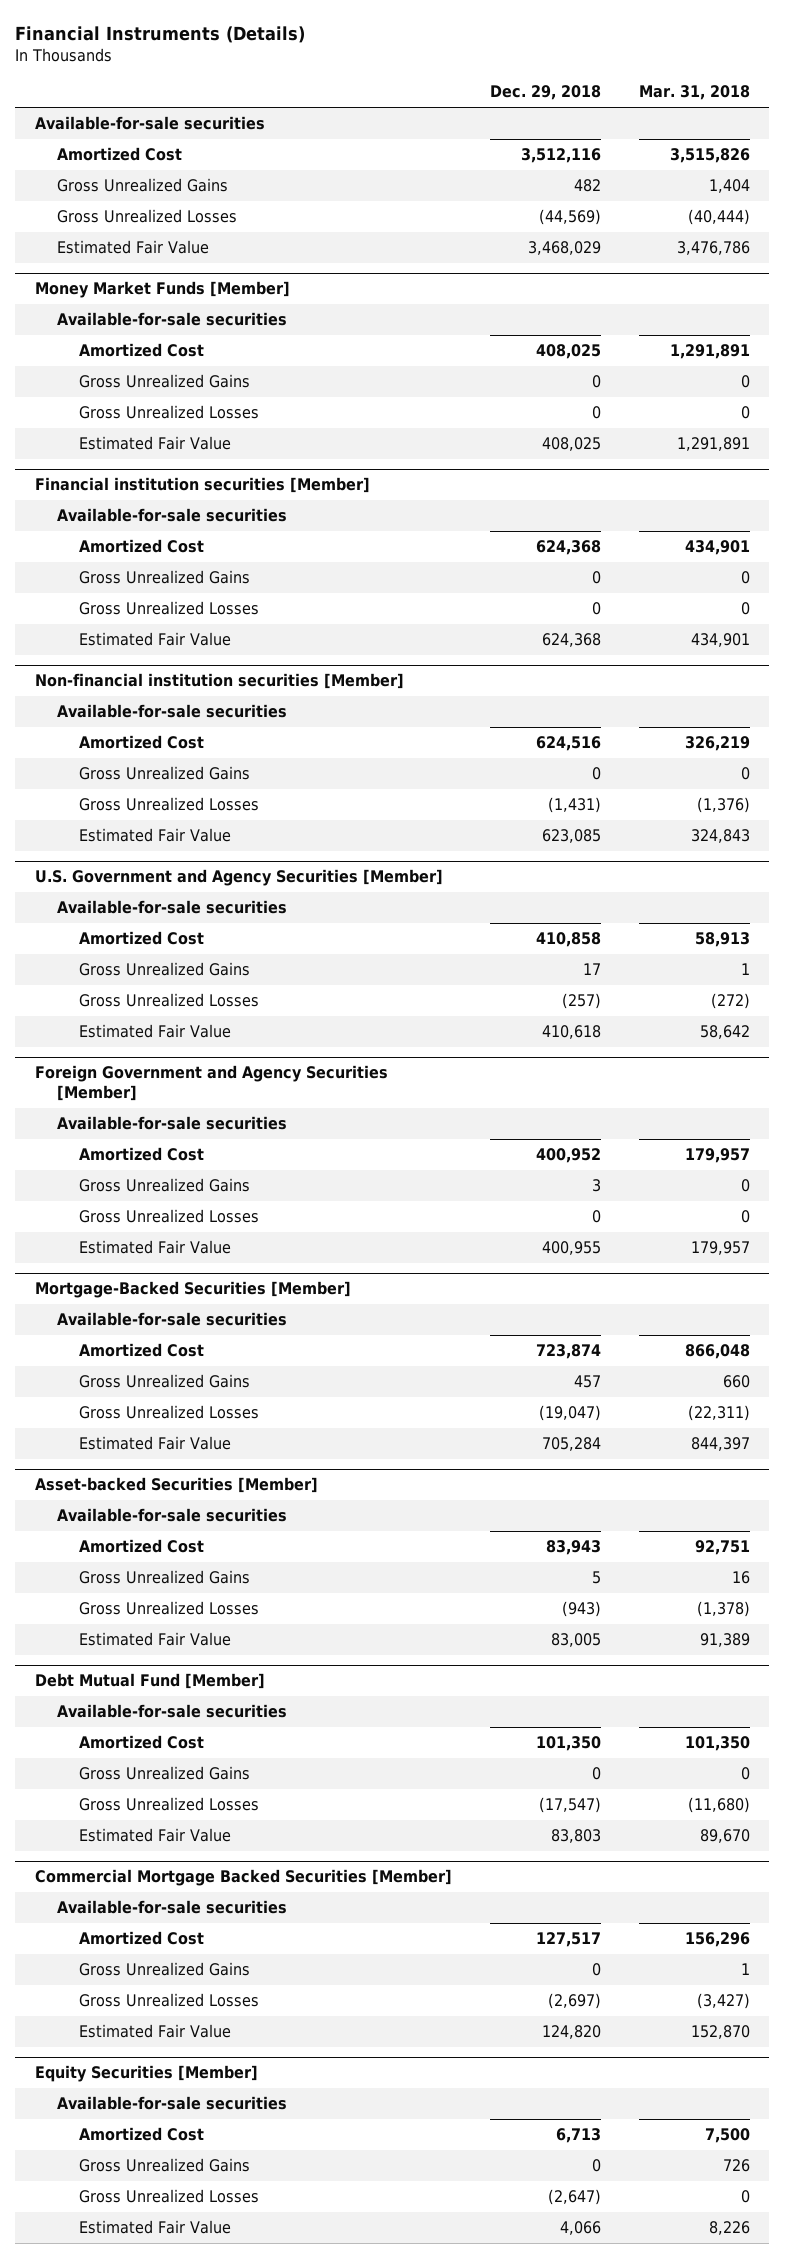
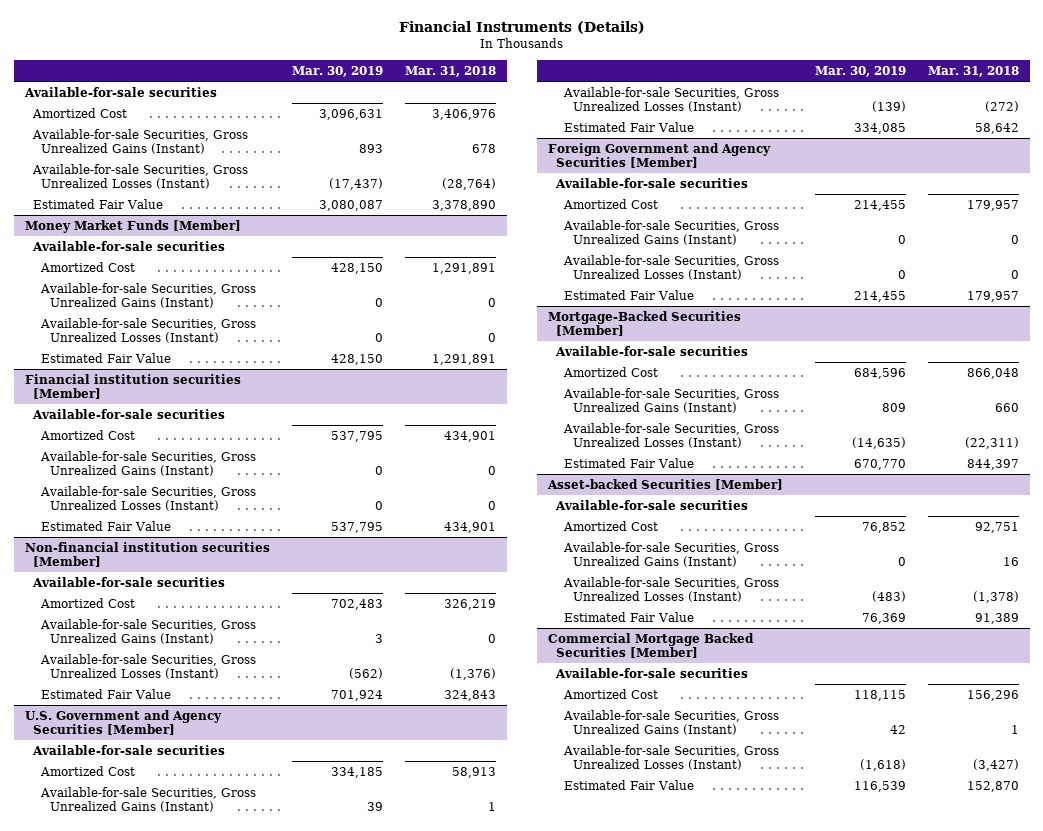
[489,85,601,101] Dec. 29, 2018 -> none
none -> [291,66,383,78] Mar. 30, 2019
[56,177,228,192] Gross Unrealized Gains -> none
[56,208,237,223] Gross Unrealized Losses -> none
[670,147,751,163] 3,515,826 -> [431,108,496,120] 3,406,976
none -> [32,128,249,154] Available-for-sale Securities, Gross Unrealized Gains (Instant)
none -> [32,163,249,189] Available-for-sale Securities, Gross Unrealized Losses (Instant)
[677,240,751,255] 3,476,786 -> [431,199,496,211] 3,378,890
[79,373,251,388] Gross Unrealized Gains -> none
[79,404,260,419] Gross Unrealized Losses -> none
none -> [40,282,257,308] Available-for-sale Securities, Gross Unrealized Gains (Instant)
none -> [40,317,257,343] Available-for-sale Securities, Gross Unrealized Losses (Instant)
[79,569,251,584] Gross Unrealized Gains -> none
[79,600,260,615] Gross Unrealized Losses -> none
none -> [40,450,257,476] Available-for-sale Securities, Gross Unrealized Gains (Instant)
none -> [40,485,257,511] Available-for-sale Securities, Gross Unrealized Losses (Instant)
[79,765,251,780] Gross Unrealized Gains -> none
none -> [40,618,257,644] Available-for-sale Securities, Gross Unrealized Gains (Instant)
[79,796,260,811] Gross Unrealized Losses -> [40,653,257,679] Available-for-sale Securities, Gross Unrealized Losses (Instant)
[79,961,251,976] Gross Unrealized Gains -> none
none -> [40,786,257,812] Available-for-sale Securities, Gross Unrealized Gains (Instant)
[79,992,260,1007] Gross Unrealized Losses -> [563,86,780,112] Available-for-sale Securities, Gross Unrealized Losses (Instant)
[79,1177,251,1192] Gross Unrealized Gains -> none
[79,1208,260,1223] Gross Unrealized Losses -> none
none -> [563,219,780,245] Available-for-sale Securities, Gross Unrealized Gains (Instant)
none -> [563,254,780,280] Available-for-sale Securities, Gross Unrealized Losses (Instant)
[79,1373,251,1388] Gross Unrealized Gains -> none
none -> [563,387,780,413] Available-for-sale Securities, Gross Unrealized Gains (Instant)
[79,1404,260,1419] Gross Unrealized Losses -> [563,422,780,448] Available-for-sale Securities, Gross Unrealized Losses (Instant)
[79,1569,251,1584] Gross Unrealized Gains -> none
none -> [563,541,780,567] Available-for-sale Securities, Gross Unrealized Gains (Instant)
[79,1600,260,1615] Gross Unrealized Losses -> [563,576,780,602] Available-for-sale Securities, Gross Unrealized Losses (Instant)
[34,1673,265,1690] Debt Mutual Fund [Member] -> none
[56,1703,287,1718] Available-for-sale securities -> none
[79,1734,205,1749] Amortized Cost -> none
[79,1765,251,1780] Gross Unrealized Gains -> none
[79,1796,260,1811] Gross Unrealized Losses -> none
[79,1827,232,1842] Estimated Fair Value -> none
[79,1961,251,1976] Gross Unrealized Gains -> none
none -> [563,709,780,735] Available-for-sale Securities, Gross Unrealized Gains (Instant)
[79,1992,260,2007] Gross Unrealized Losses -> [563,744,780,770] Available-for-sale Securities, Gross Unrealized Losses (Instant)
[34,2065,258,2083] Equity Securities [Member] -> none
[56,2095,287,2110] Available-for-sale securities -> none
[79,2126,205,2141] Amortized Cost -> none
[79,2157,251,2172] Gross Unrealized Gains -> none
[79,2188,260,2203] Gross Unrealized Losses -> none
[79,2219,232,2234] Estimated Fair Value -> none

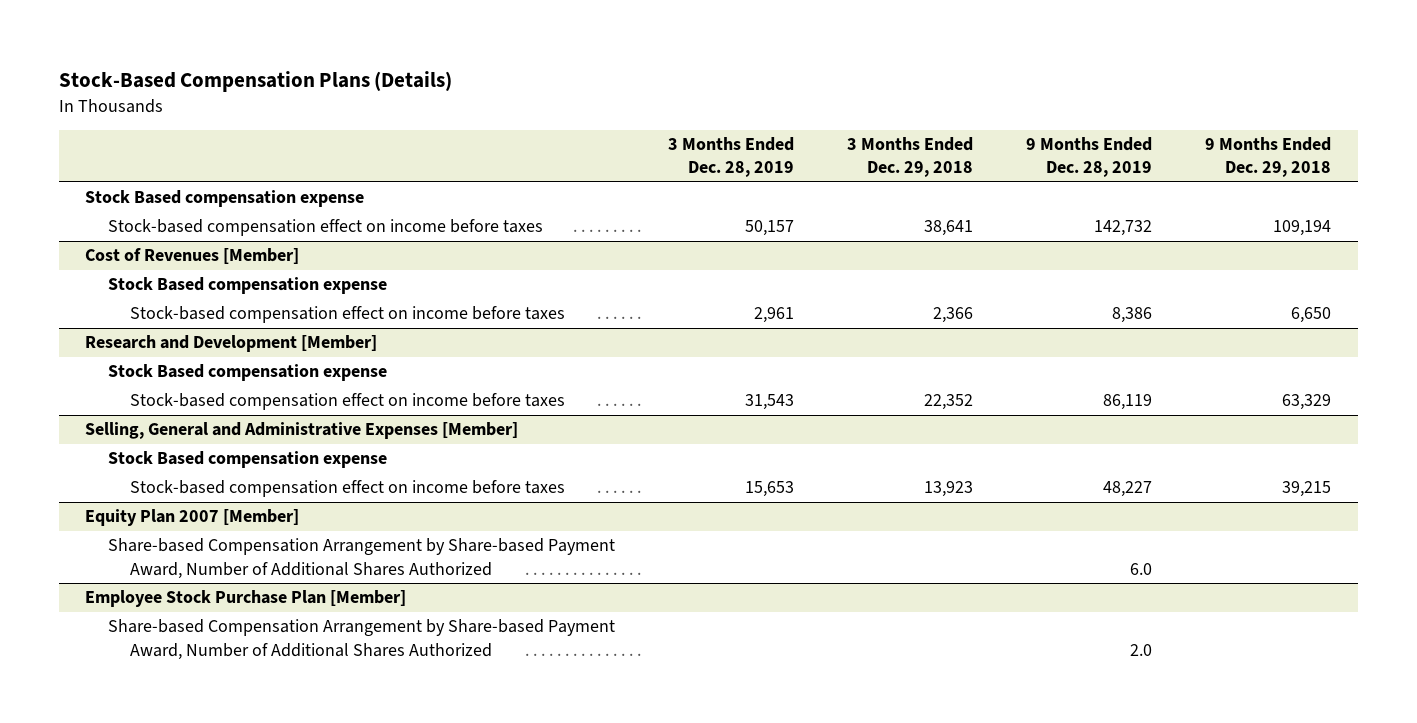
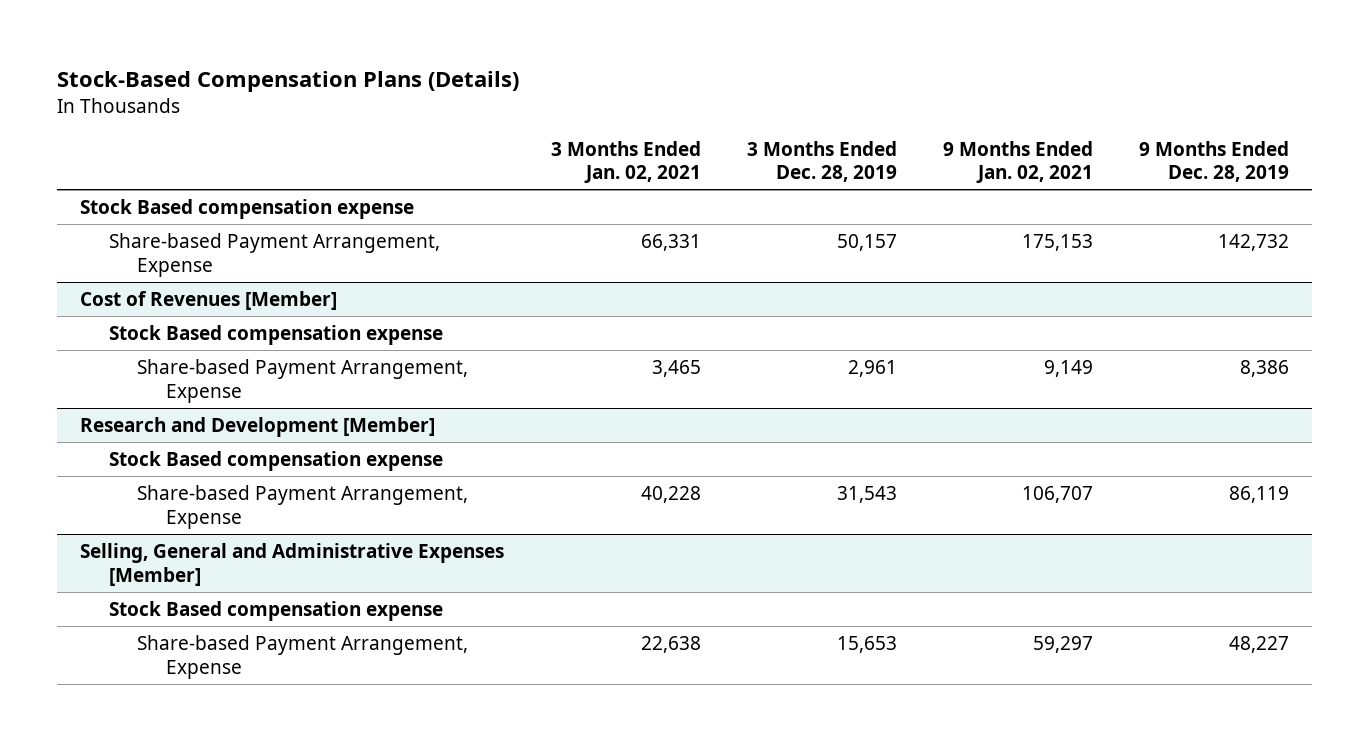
[846,137,973,178] 3 Months Ended Dec. 29, 2018 -> none
[1205,137,1332,178] 9 Months Ended Dec. 29, 2018 -> none
none -> [550,140,701,184] 3 Months Ended Jan. 02, 2021
none -> [942,140,1093,184] 9 Months Ended Jan. 02, 2021
[107,219,543,237] Stock-based compensation effect on income before taxes -> [108,232,440,277] Share-based Payment Arrangement, Expense
[129,306,565,324] Stock-based compensation effect on income before taxes -> [137,358,469,403] Share-based Payment Arrangement, Expense
[129,393,565,411] Stock-based compensation effect on income before taxes -> [137,484,469,529] Share-based Payment Arrangement, Expense
[85,509,300,527] Equity Plan 2007 [Member] -> none
[107,538,615,579] Share-based Compensation Arrangement by Share-based Payment Award, Number of Additional Shares Authorized -> none
[85,590,407,608] Employee Stock Purchase Plan [Member] -> none
[107,619,615,660] Share-based Compensation Arrangement by Share-based Payment Award, Number of Additional Shares Authorized -> none
[129,480,565,498] Stock-based compensation effect on income before taxes -> [137,634,469,679] Share-based Payment Arrangement, Expense

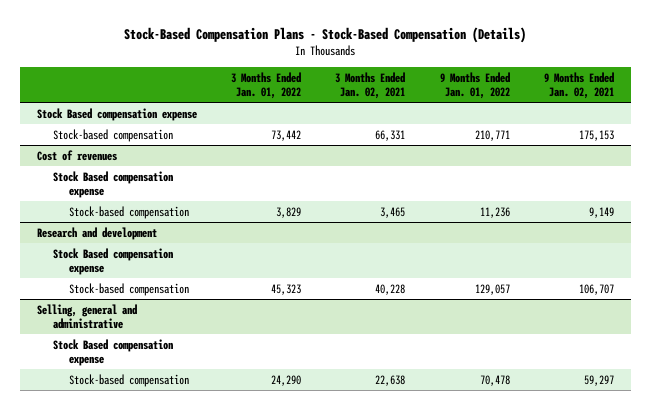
[57,70,520,92] Stock-Based Compensation Plans (Details) -> [124,26,527,43] Stock-Based Compensation Plans - Stock-Based Compensation (Details)
[746,140,897,183] 3 Months Ended Dec. 28, 2019 -> none
[1139,140,1290,183] 9 Months Ended Dec. 28, 2019 -> none
none -> [231,71,302,100] 3 Months Ended Jan. 01, 2022
none -> [439,71,510,100] 9 Months Ended Jan. 01, 2022
[108,232,440,277] Share-based Payment Arrangement, Expense -> [53,128,174,142] Stock-based compensation
[80,290,338,310] Cost of Revenues [Member] -> [36,149,117,161] Cost of revenues
[137,358,469,403] Share-based Payment Arrangement, Expense -> [69,205,190,219] Stock-based compensation
[80,416,436,437] Research and Development [Member] -> [36,226,157,240] Research and development
[137,484,469,529] Share-based Payment Arrangement, Expense -> [69,282,190,296] Stock-based compensation
[80,542,505,586] Selling, General and Administrative Expenses [Member] -> [36,303,137,329] Selling, general and administrative
[137,634,469,679] Share-based Payment Arrangement, Expense -> [69,373,190,387] Stock-based compensation

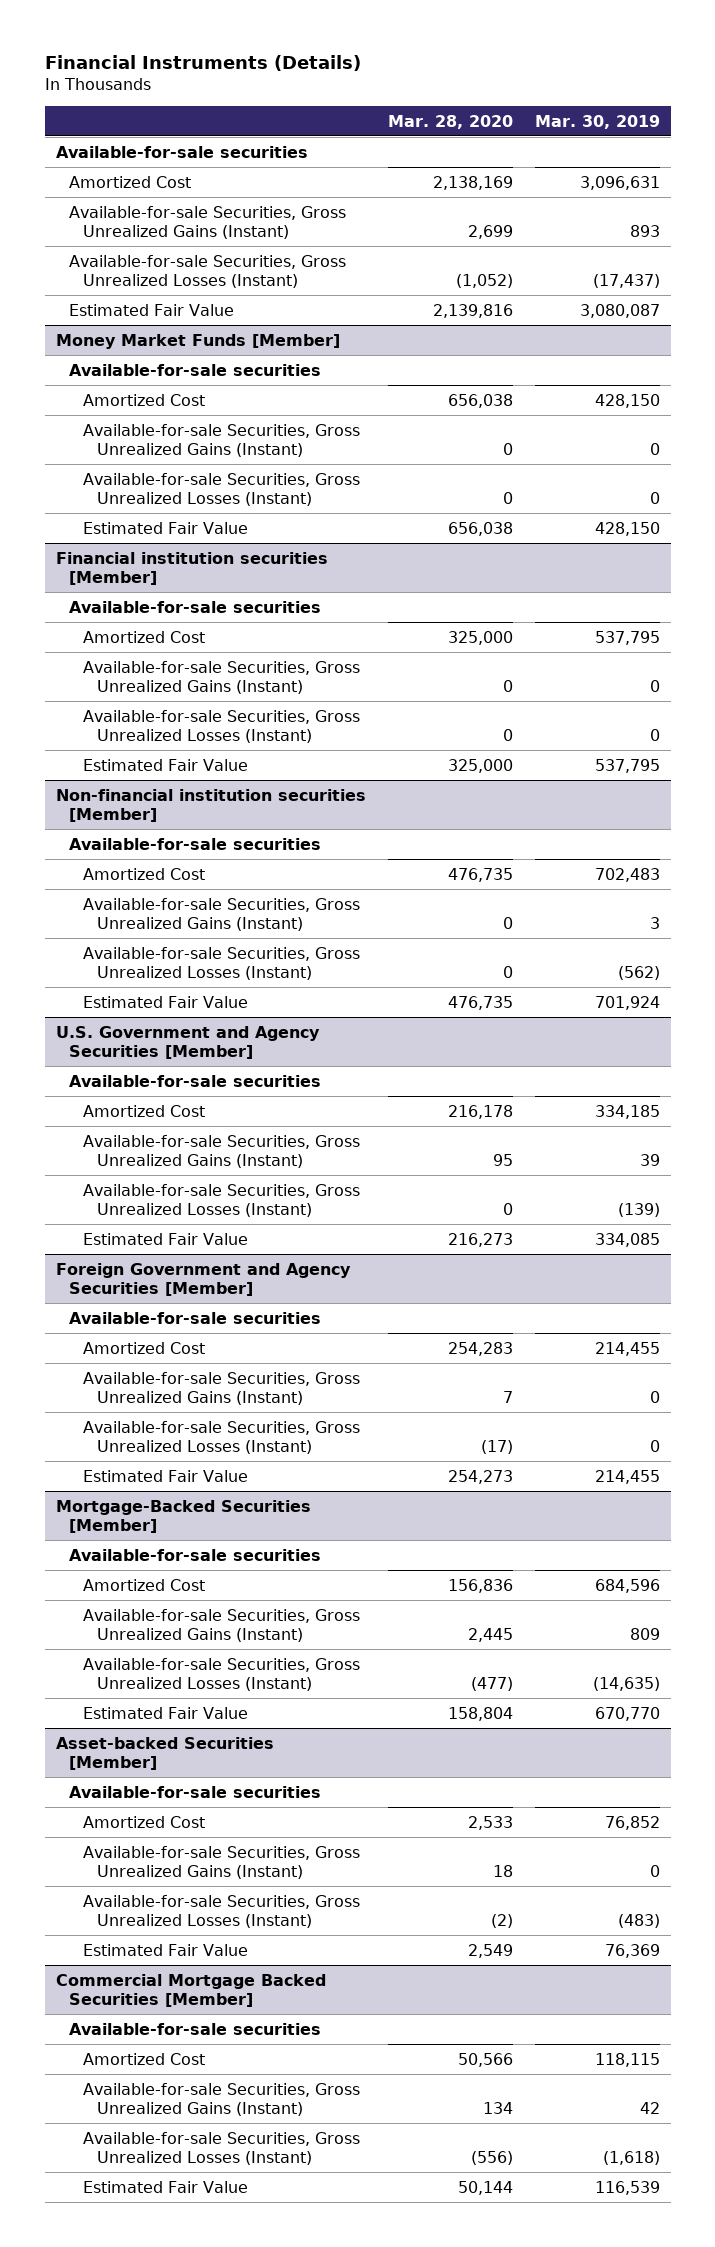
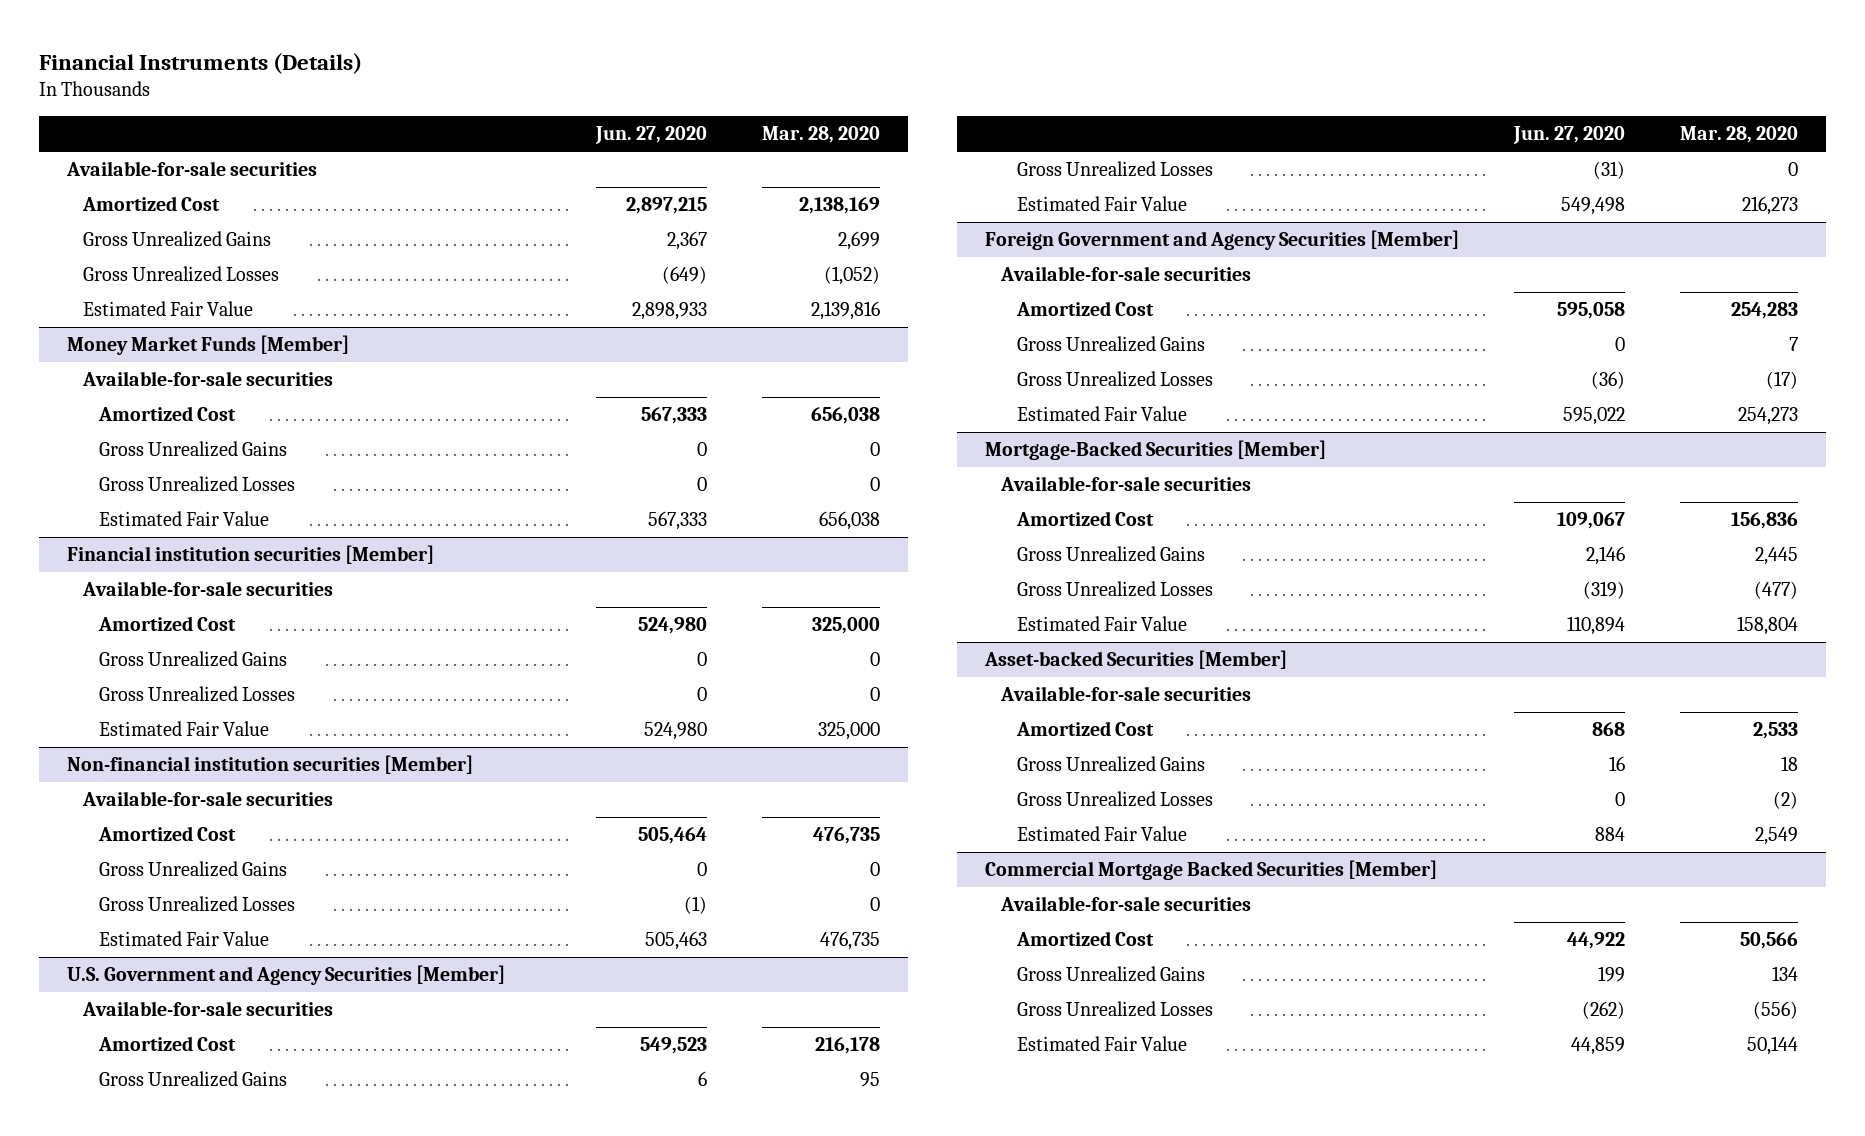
[534,114,660,129] Mar. 30, 2019 -> none
none -> [595,126,708,145] Jun. 27, 2020
[69,205,347,239] Available-for-sale Securities, Gross Unrealized Gains (Instant) -> [83,231,272,248] Gross Unrealized Gains
[69,254,347,288] Available-for-sale Securities, Gross Unrealized Losses (Instant) -> [83,266,280,283] Gross Unrealized Losses
[83,423,361,457] Available-for-sale Securities, Gross Unrealized Gains (Instant) -> none
[83,472,361,506] Available-for-sale Securities, Gross Unrealized Losses (Instant) -> none
none -> [99,441,288,458] Gross Unrealized Gains
none -> [99,476,296,493] Gross Unrealized Losses
[83,660,361,694] Available-for-sale Securities, Gross Unrealized Gains (Instant) -> none
[83,709,361,743] Available-for-sale Securities, Gross Unrealized Losses (Instant) -> none
none -> [99,651,288,668] Gross Unrealized Gains
none -> [99,686,296,703] Gross Unrealized Losses
[83,897,361,931] Available-for-sale Securities, Gross Unrealized Gains (Instant) -> none
[83,946,361,980] Available-for-sale Securities, Gross Unrealized Losses (Instant) -> none
none -> [99,861,288,878] Gross Unrealized Gains
none -> [99,896,296,913] Gross Unrealized Losses
[83,1134,361,1168] Available-for-sale Securities, Gross Unrealized Gains (Instant) -> none
[83,1183,361,1217] Available-for-sale Securities, Gross Unrealized Losses (Instant) -> none
none -> [99,1071,288,1088] Gross Unrealized Gains
none -> [1016,161,1213,178] Gross Unrealized Losses
[83,1371,361,1405] Available-for-sale Securities, Gross Unrealized Gains (Instant) -> none
[83,1420,361,1454] Available-for-sale Securities, Gross Unrealized Losses (Instant) -> none
none -> [1016,336,1205,353] Gross Unrealized Gains
none -> [1016,371,1213,388] Gross Unrealized Losses
[83,1608,361,1642] Available-for-sale Securities, Gross Unrealized Gains (Instant) -> [1016,546,1205,563] Gross Unrealized Gains
[83,1657,361,1691] Available-for-sale Securities, Gross Unrealized Losses (Instant) -> [1016,581,1213,598] Gross Unrealized Losses
[83,1845,361,1879] Available-for-sale Securities, Gross Unrealized Gains (Instant) -> none
[83,1894,361,1928] Available-for-sale Securities, Gross Unrealized Losses (Instant) -> none
none -> [1016,756,1205,773] Gross Unrealized Gains
none -> [1016,791,1213,808] Gross Unrealized Losses
[83,2082,361,2116] Available-for-sale Securities, Gross Unrealized Gains (Instant) -> [1016,966,1205,983] Gross Unrealized Gains
[83,2131,361,2165] Available-for-sale Securities, Gross Unrealized Losses (Instant) -> [1016,1001,1213,1018] Gross Unrealized Losses

